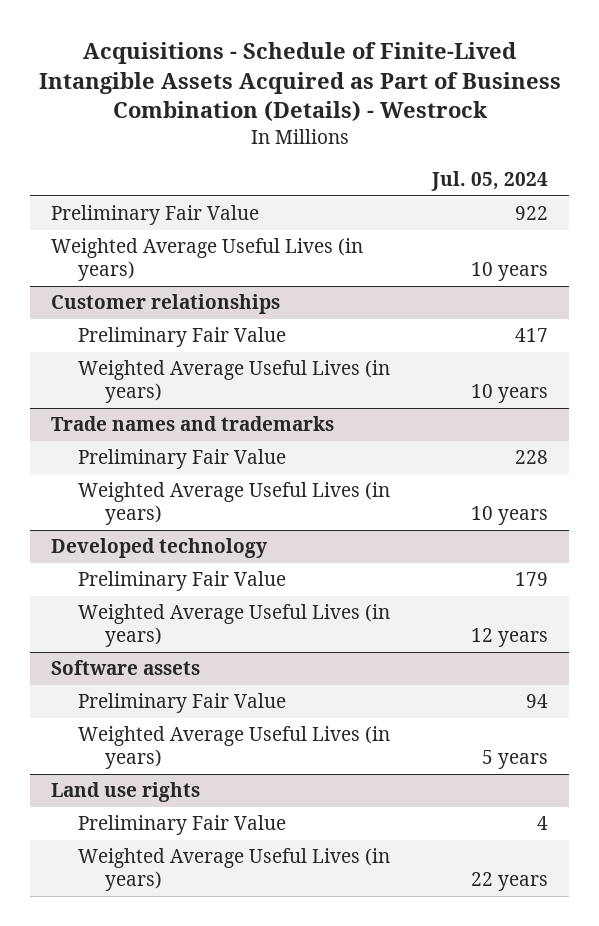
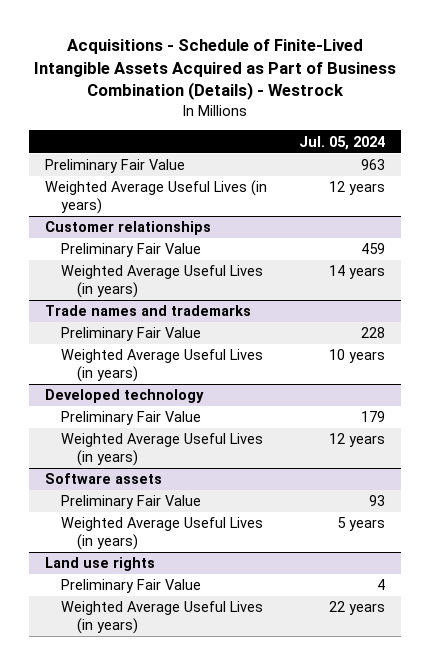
[515,206,549,221] 922 -> [360,159,385,171] 963
[471,262,549,282] 10 years -> [328,181,385,196] 12 years
[515,328,549,343] 417 -> [360,243,385,255] 459
[471,384,549,404] 10 years -> [328,265,385,280] 14 years
[526,694,549,709] 94 -> [368,495,385,507] 93

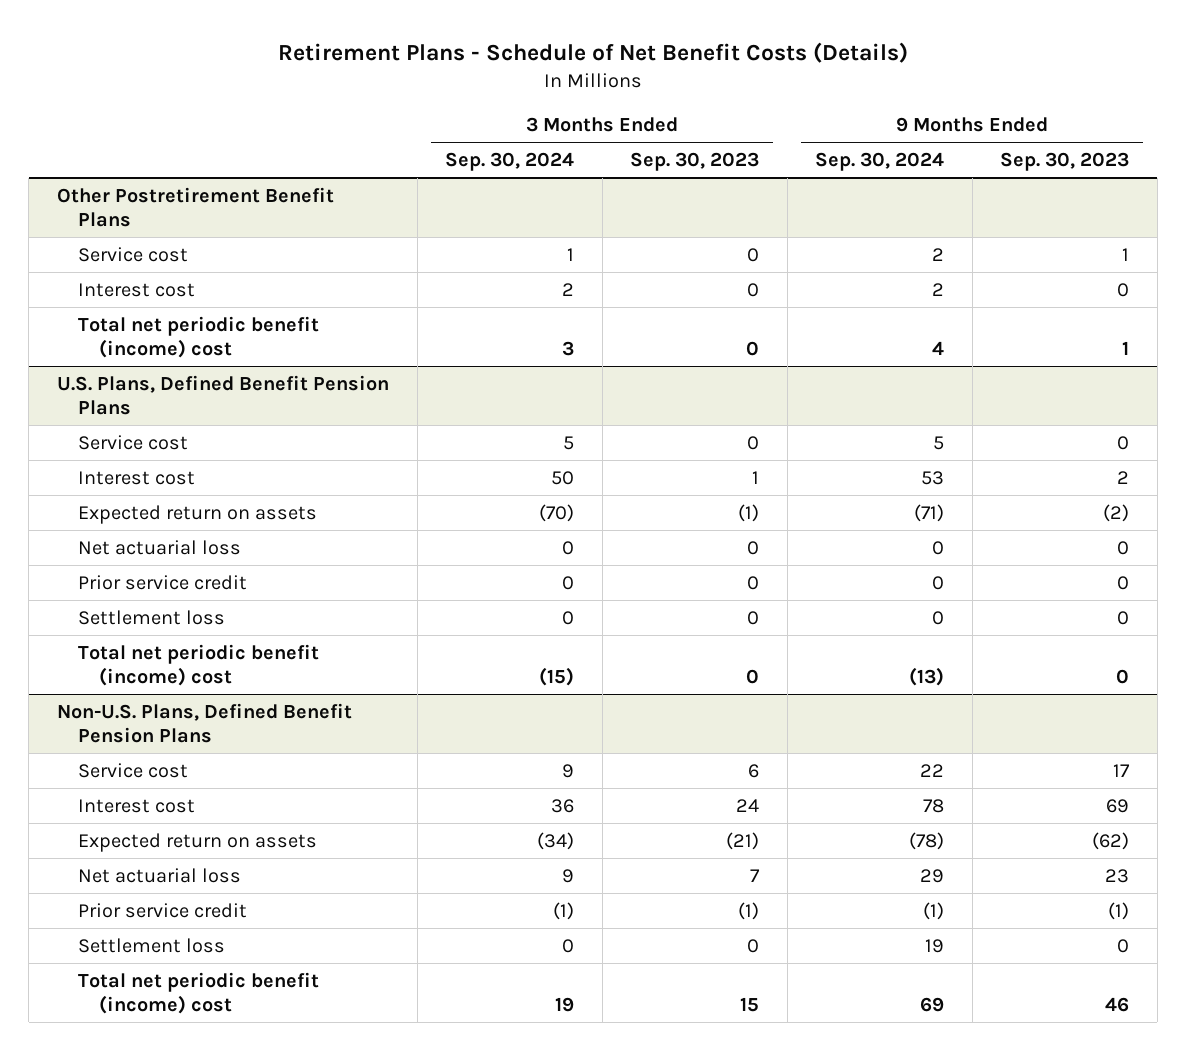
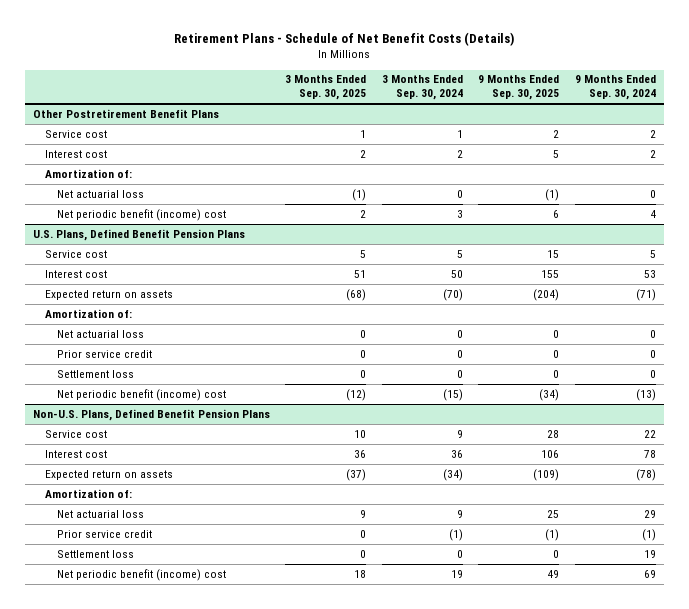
[630,152,760,172] Sep. 30, 2023 -> none
[1000,152,1130,172] Sep. 30, 2023 -> none
none -> [285,75,367,101] 3 Months Ended Sep. 30, 2025
none -> [478,75,560,101] 9 Months Ended Sep. 30, 2025
none -> [45,168,133,178] Amortization of:
none -> [57,189,145,198] Net actuarial loss
[78,315,320,358] Total net periodic benefit (income) cost -> [57,208,227,221] Net periodic benefit (income) cost
none -> [45,308,133,318] Amortization of:
[78,643,320,686] Total net periodic benefit (income) cost -> [57,388,227,401] Net periodic benefit (income) cost
none -> [45,488,133,498] Amortization of:
[78,971,320,1014] Total net periodic benefit (income) cost -> [57,568,227,581] Net periodic benefit (income) cost

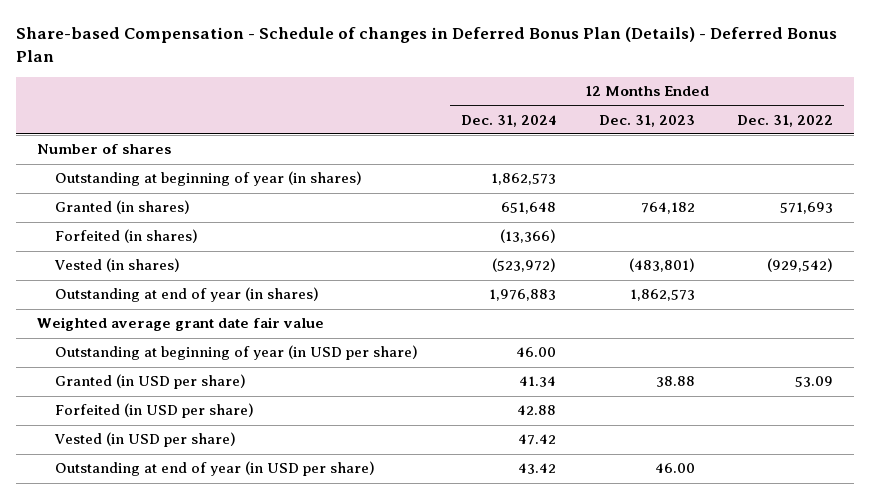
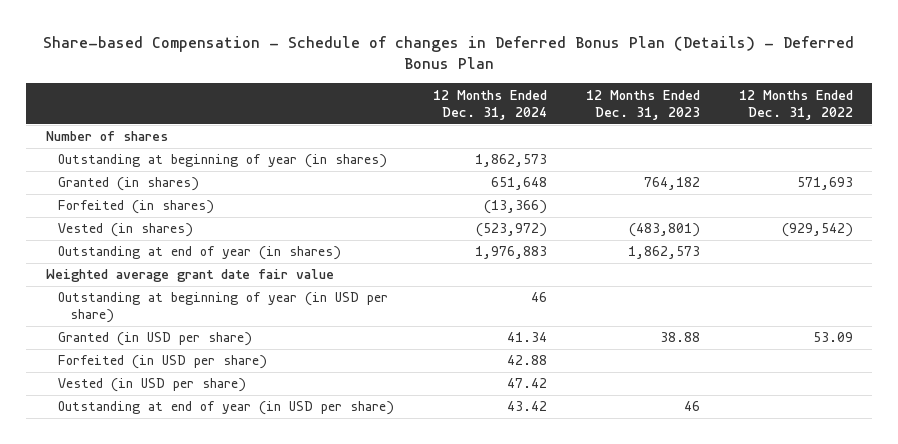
[515,347,556,358] 46.00 -> [530,292,547,303] 46
[654,463,695,474] 46.00 -> [683,401,700,412] 46

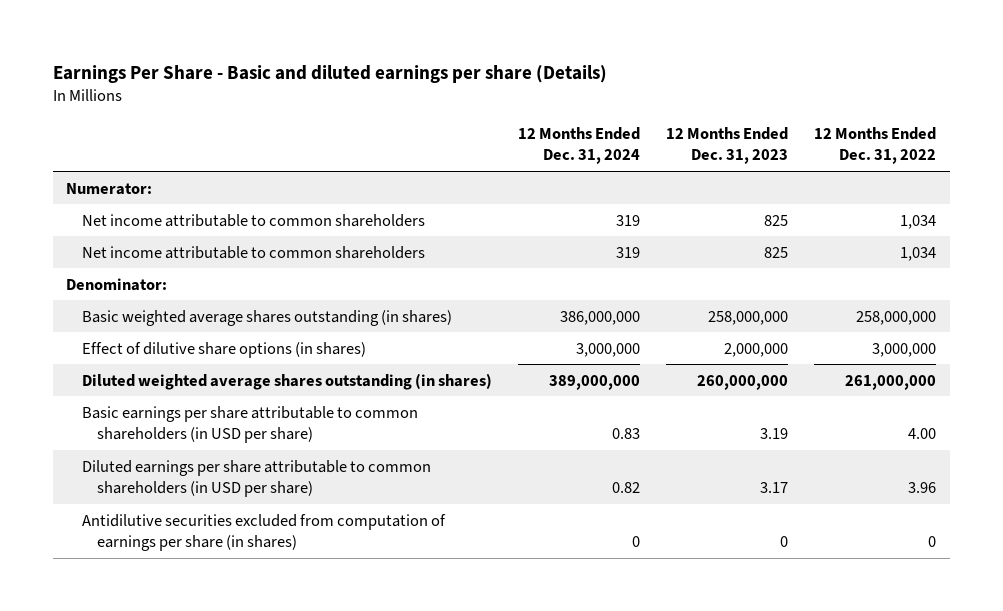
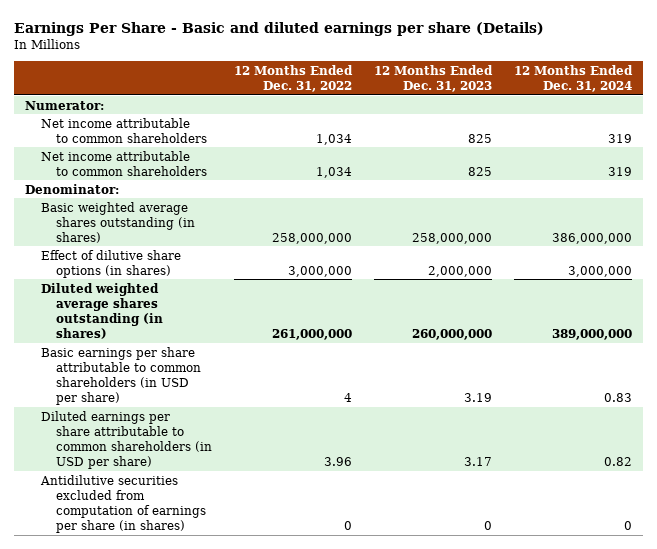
[908,427,937,439] 4.00 -> [344,392,353,402] 4

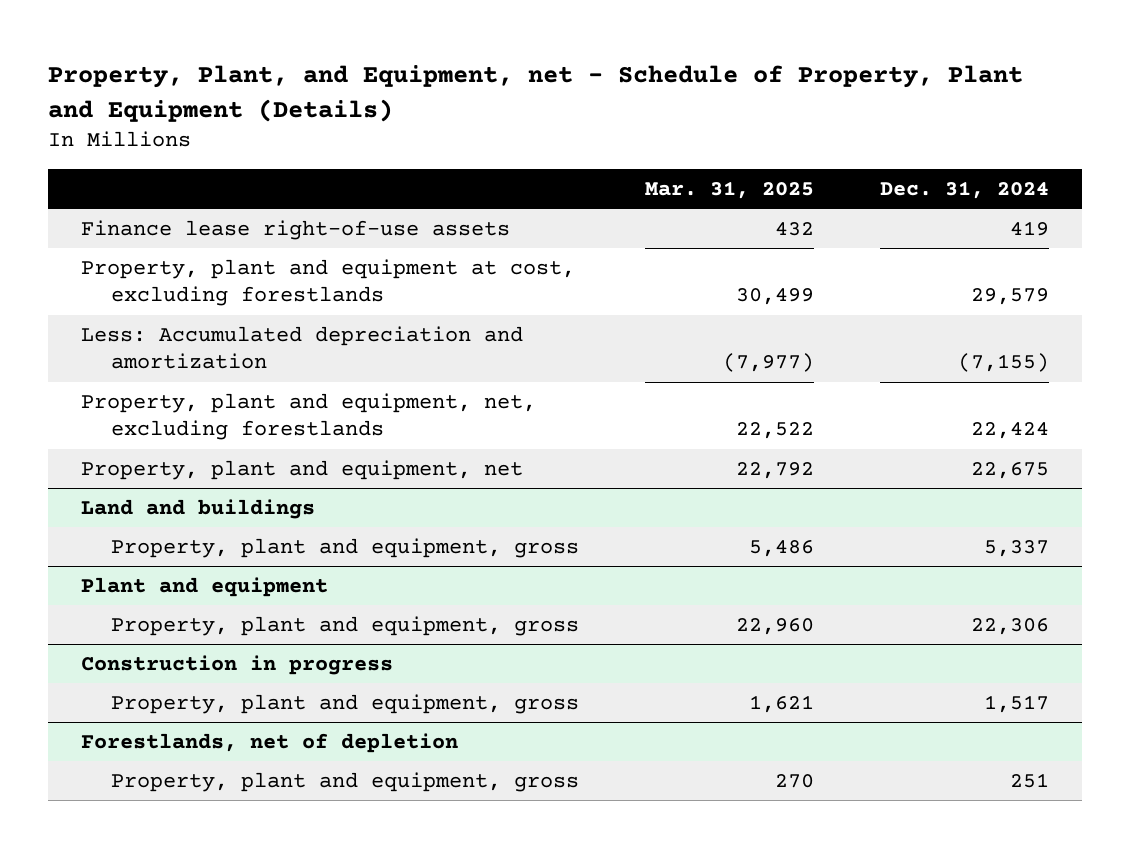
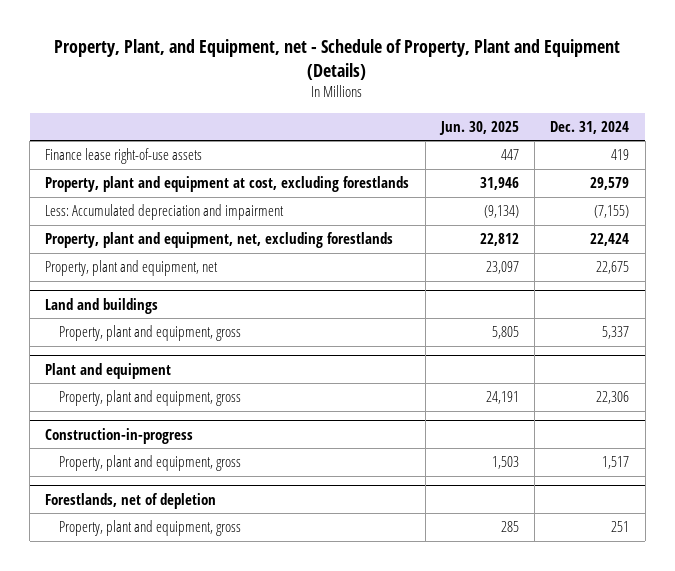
[645,180,815,199] Mar. 31, 2025 -> none
none -> [438,120,519,135] Jun. 30, 2025
[80,326,523,370] Less: Accumulated depreciation and amortization -> [45,204,285,221] Less: Accumulated depreciation and impairment
[80,655,393,676] Construction in progress -> [45,428,194,445] Construction-in-progress

